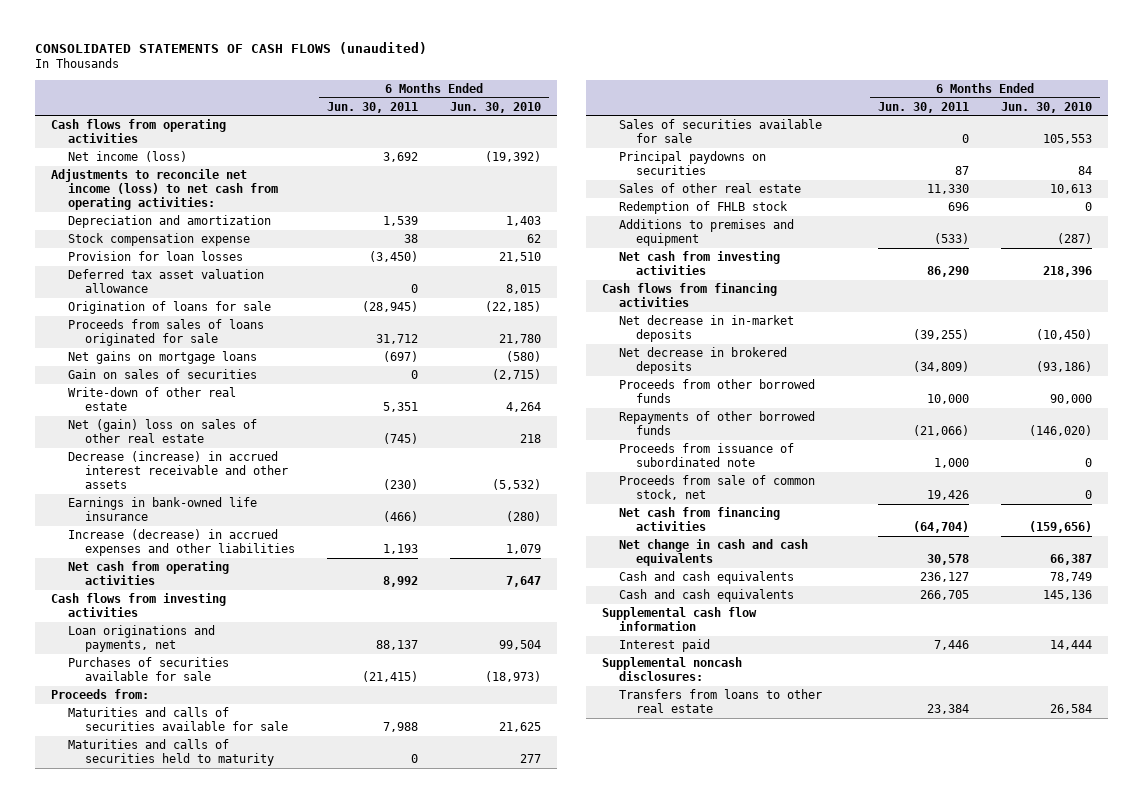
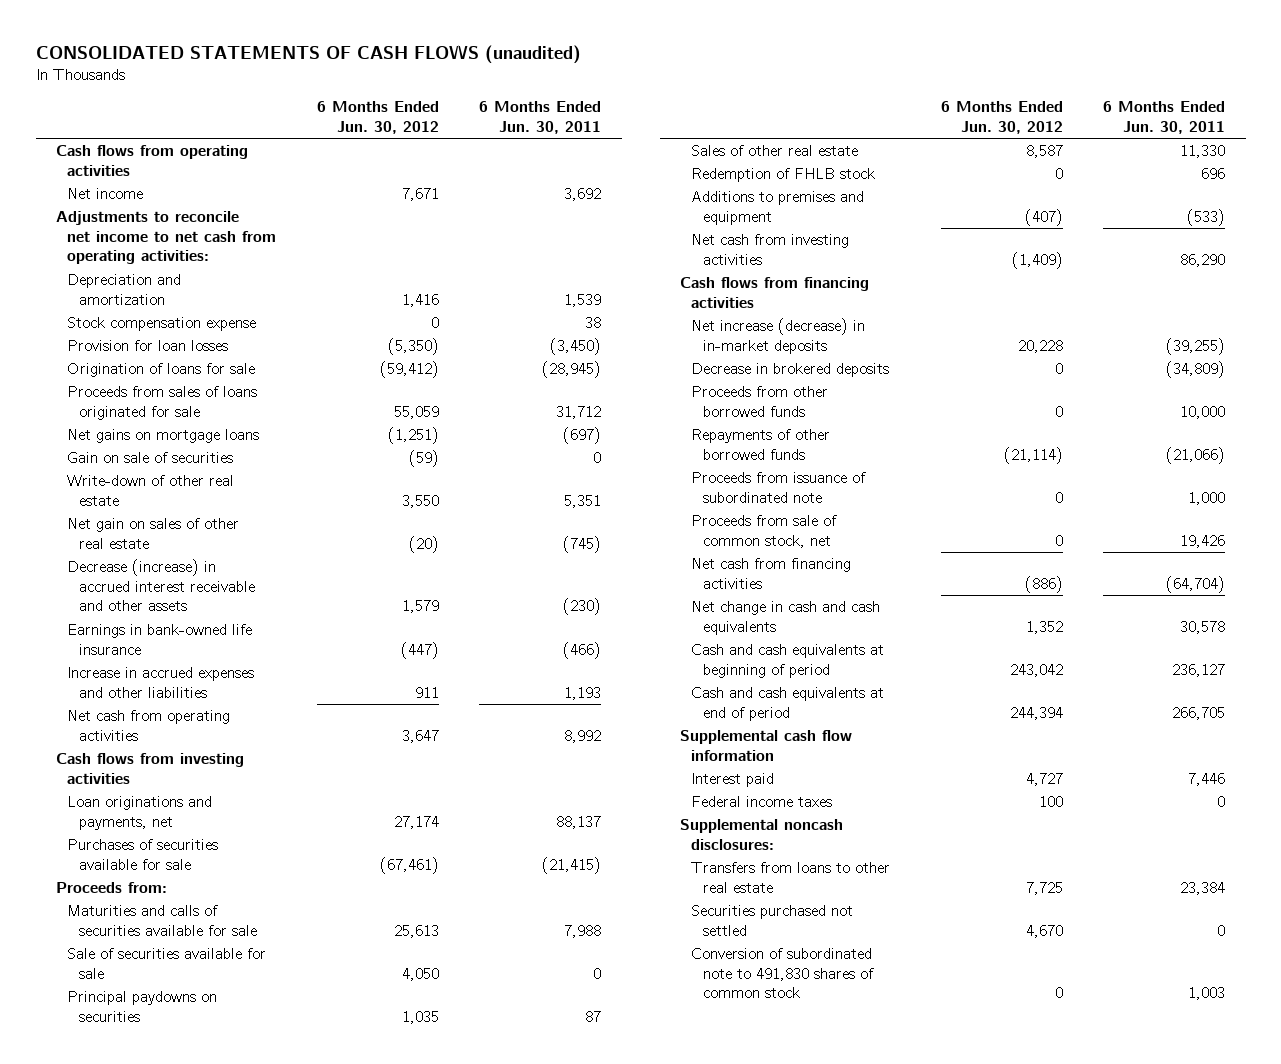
[450,101,542,113] Jun. 30, 2010 -> none
none -> [316,101,439,134] 6 Months Ended Jun. 30, 2012
[68,151,188,163] Net income (loss) -> [67,188,144,200] Net income
[51,169,279,211] Adjustments to reconcile net income (loss) to net cash from operating activities: -> [56,211,277,265] Adjustments to reconcile net income to net cash from operating activities:
[68,269,265,294] Deferred tax asset valuation allowance -> none
[68,369,258,380] Gain on sales of securities -> [67,452,234,464] Gain on sale of securities
[68,419,258,444] Net (gain) loss on sales of other real estate -> [67,518,240,549] Net gain on sales of other real estate
[68,529,296,557] Increase (decrease) in accrued expenses and other liabilities -> [67,667,255,698] Increase in accrued expenses and other liabilities
[68,739,275,767] Maturities and calls of securities held to maturity -> none
[618,119,822,144] Sales of securities available for sale -> [67,948,267,979] Sale of securities available for sale
[618,315,794,343] Net decrease in in-market deposits -> [691,318,866,354] Net increase (decrease) in in-market deposits
[618,347,787,375] Net decrease in brokered deposits -> [691,363,890,378] Decrease in brokered deposits
[618,571,794,585] Cash and cash equivalents -> [691,644,885,678] Cash and cash equivalents at beginning of period
[618,589,794,603] Cash and cash equivalents -> [691,687,885,721] Cash and cash equivalents at end of period
none -> [691,796,833,808] Federal income taxes
none -> [691,905,854,936] Securities purchased not settled
none -> [691,948,874,999] Conversion of subordinated note to 491,830 shares of common stock

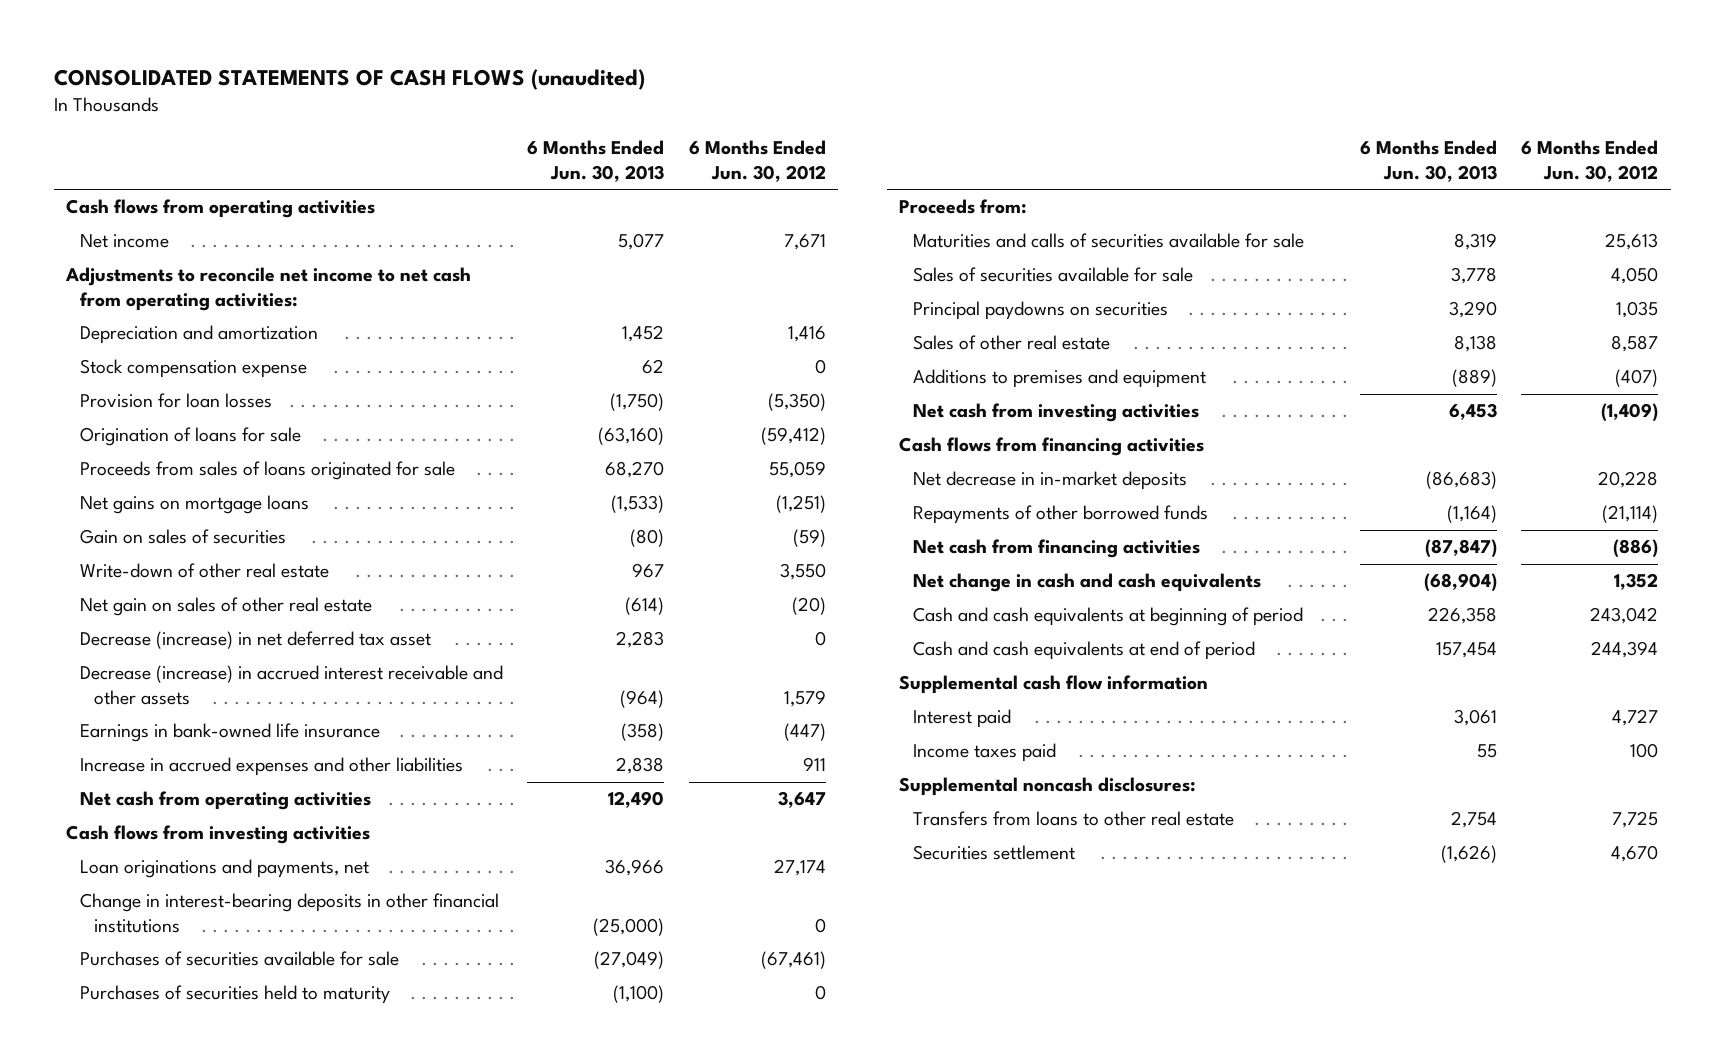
[479,101,602,134] 6 Months Ended Jun. 30, 2011 -> none
none -> [527,140,665,183] 6 Months Ended Jun. 30, 2013
[67,452,234,464] Gain on sale of securities -> [80,529,287,545] Gain on sales of securities
none -> [80,631,432,650] Decrease (increase) in net deferred tax asset
none -> [80,893,500,934] Change in interest-bearing deposits in other financial institutions
none -> [80,985,391,1005] Purchases of securities held to maturity
[67,948,267,979] Sale of securities available for sale -> [913,267,1194,283] Sales of securities available for sale
[691,168,876,183] Redemption of FHLB stock -> none
[691,363,890,378] Decrease in brokered deposits -> none
[691,386,829,417] Proceeds from other borrowed funds -> none
[691,318,866,354] Net increase (decrease) in in-market deposits -> [913,471,1188,491] Net decrease in in-market deposits
[691,472,867,503] Proceeds from issuance of subordinated note -> none
[691,515,838,548] Proceeds from sale of common stock, net -> none
[691,796,833,808] Federal income taxes -> [913,743,1057,763] Income taxes paid
[691,948,874,999] Conversion of subordinated note to 491,830 shares of common stock -> none
[691,905,854,936] Securities purchased not settled -> [913,845,1076,861] Securities settlement

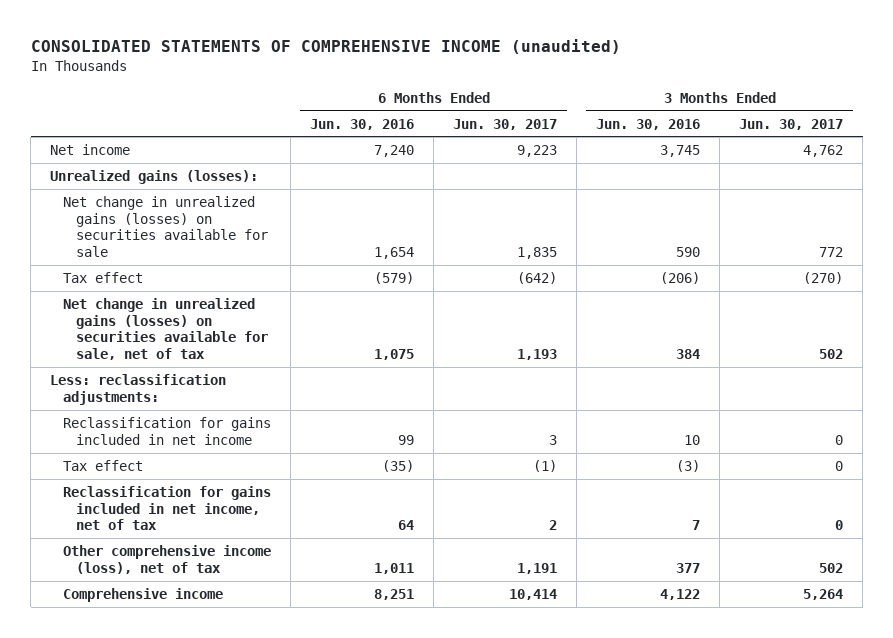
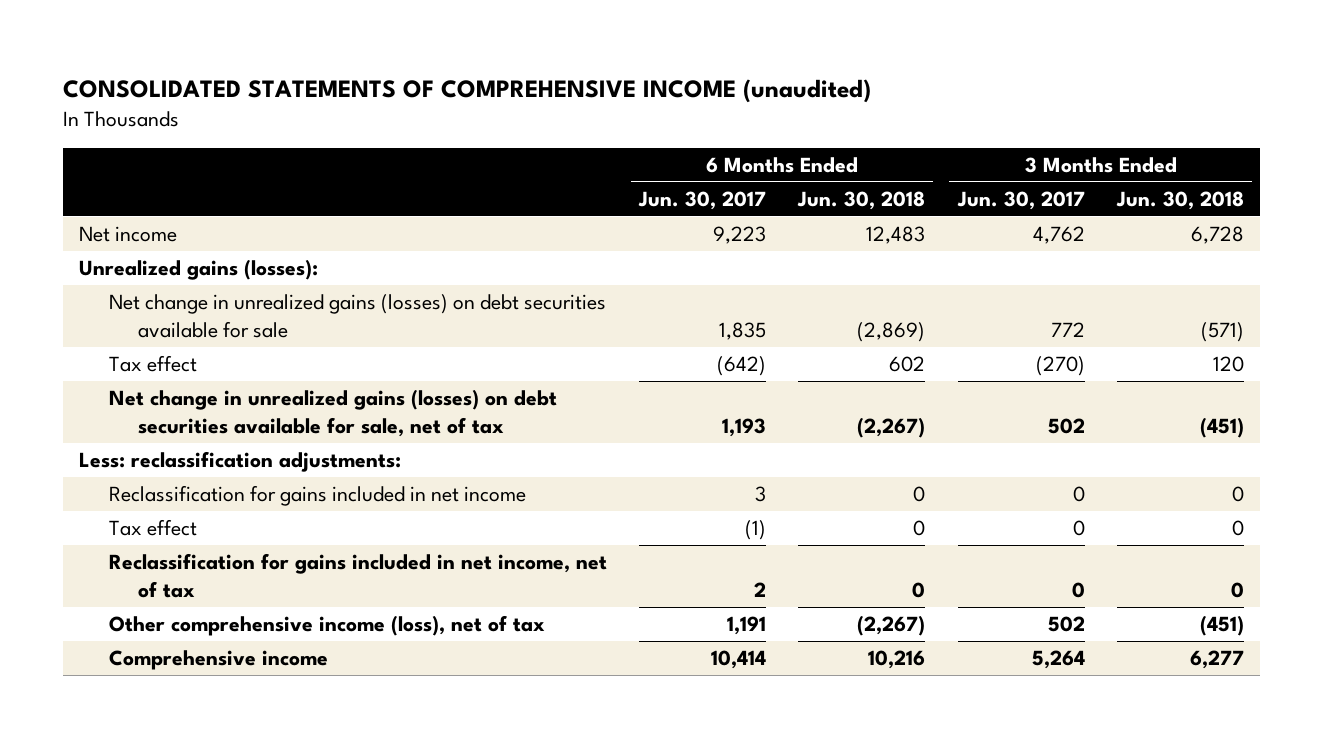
[310,118,415,130] Jun. 30, 2016 -> none
[596,118,701,130] Jun. 30, 2016 -> none
none -> [797,191,926,211] Jun. 30, 2018
none -> [1115,191,1244,211] Jun. 30, 2018
[63,195,269,258] Net change in unrealized gains (losses) on securities available for sale -> [108,294,606,339] Net change in unrealized gains (losses) on debt securities available for sale
[63,297,269,361] Net change in unrealized gains (losses) on securities available for sale, net of tax -> [108,389,557,438] Net change in unrealized gains (losses) on debt securities available for sale, net of tax

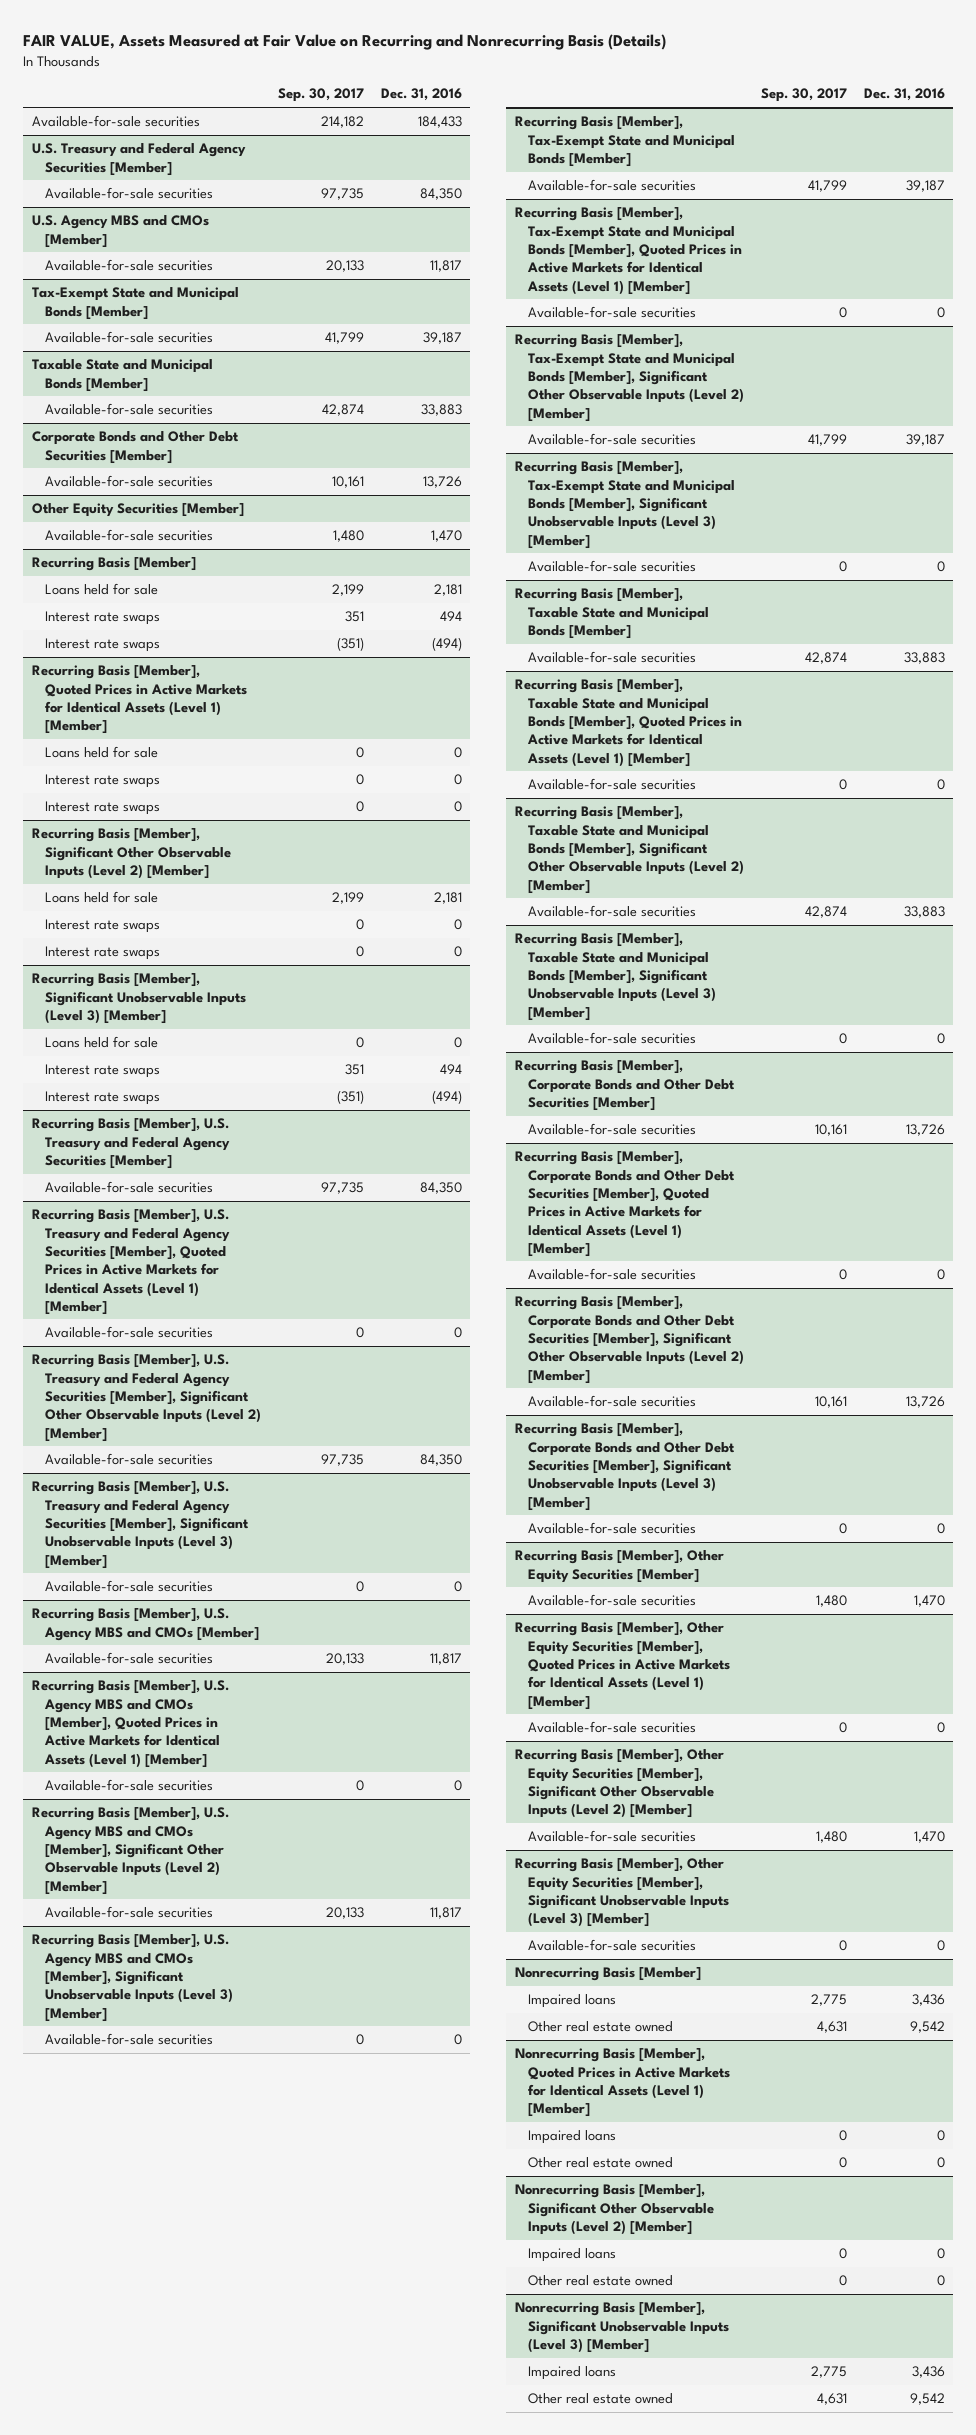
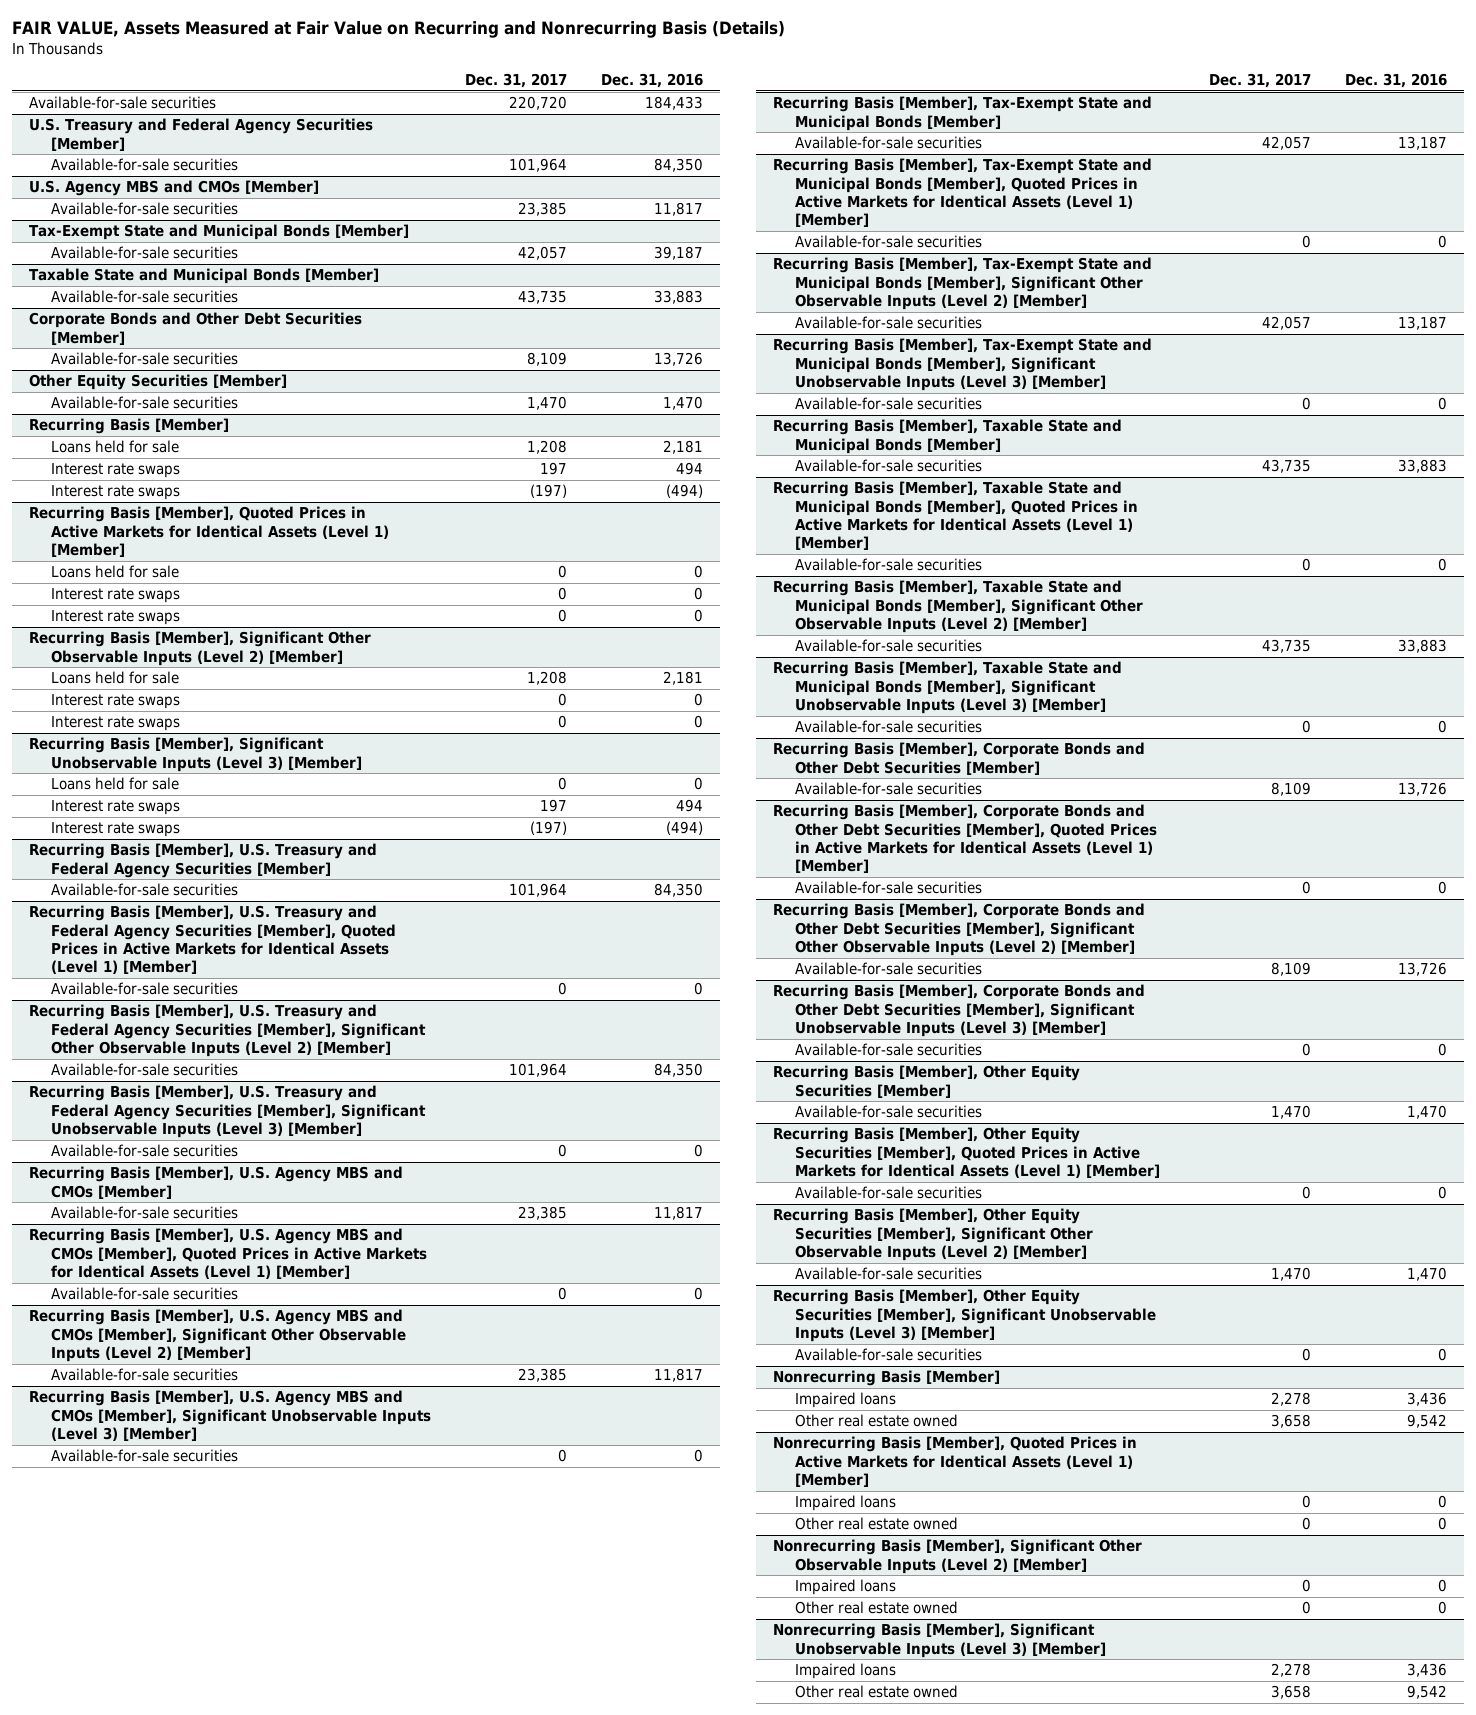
[277,88,364,103] Sep. 30, 2017 -> none
none -> [464,73,567,89] Dec. 31, 2017
[905,180,945,193] 39,187 -> [1397,136,1447,151] 13,187
[905,434,945,447] 39,187 -> [1397,316,1447,331] 13,187

